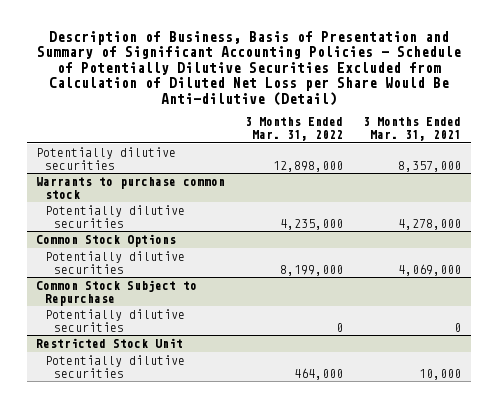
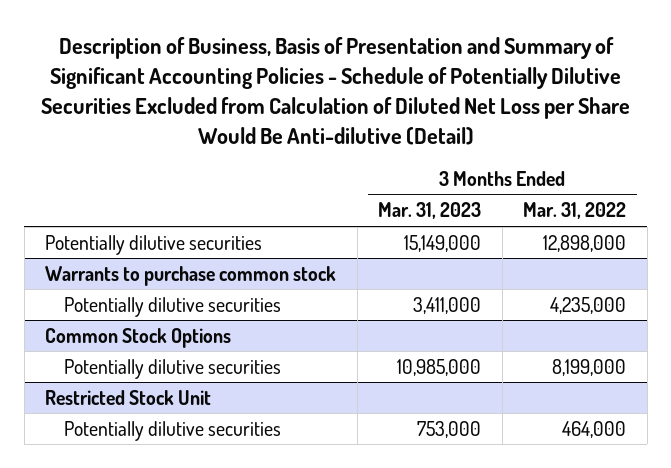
[362,117,461,141] 3 Months Ended Mar. 31, 2021 -> none
none -> [378,202,482,220] Mar. 31, 2023
[36,279,198,306] Common Stock Subject to Repurchase -> none
[45,308,186,332] Potentially dilutive securities -> none

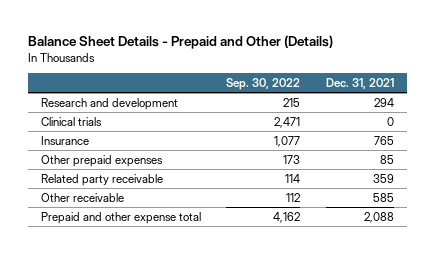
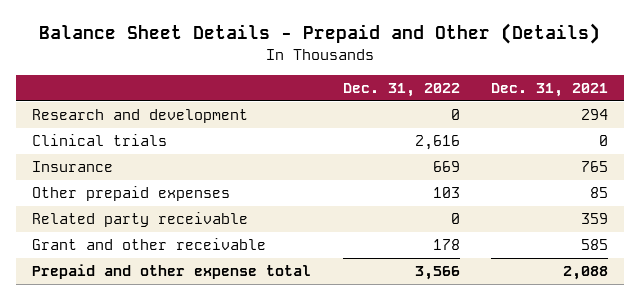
[226,77,301,90] Sep. 30, 2022 -> none
none -> [342,83,460,98] Dec. 31, 2022
[41,192,125,202] Other receivable -> [31,238,266,251] Grant and other receivable

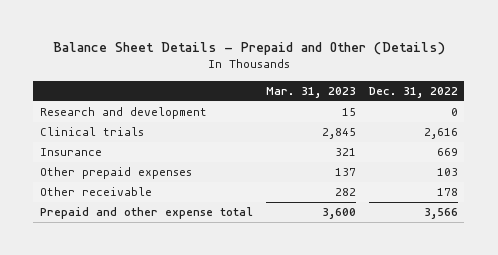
[491,83,609,98] Dec. 31, 2021 -> none
none -> [265,86,356,98] Mar. 31, 2023
[31,212,248,228] Related party receivable -> none
[31,238,266,251] Grant and other receivable -> [39,187,152,197] Other receivable

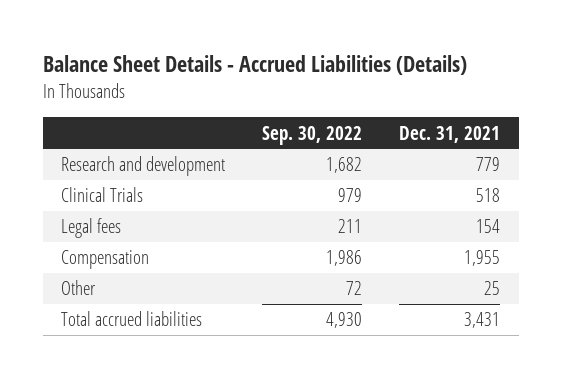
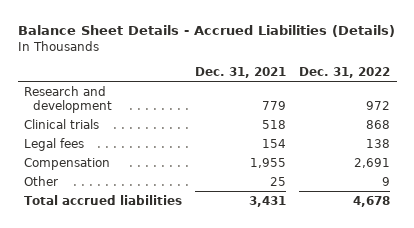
[262,125,363,145] Sep. 30, 2022 -> none
none -> [299,66,391,78] Dec. 31, 2022
[61,187,144,203] Clinical Trials -> [24,118,100,129] Clinical trials

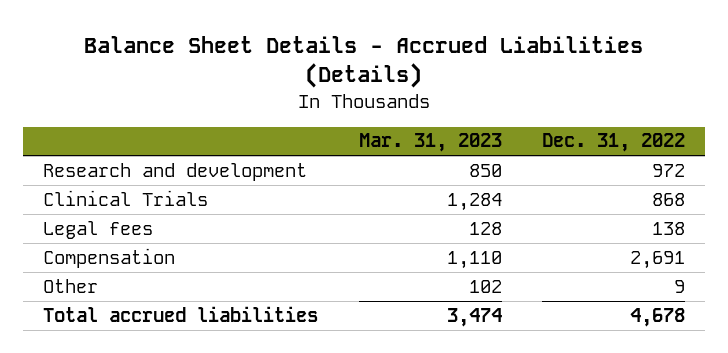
[195,66,287,78] Dec. 31, 2021 -> none
none -> [358,133,502,153] Mar. 31, 2023
[24,118,100,129] Clinical trials -> [43,189,209,206] Clinical Trials

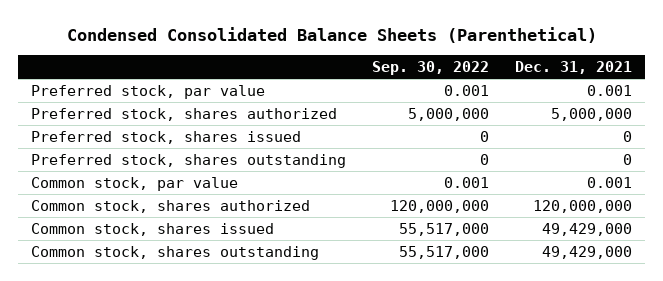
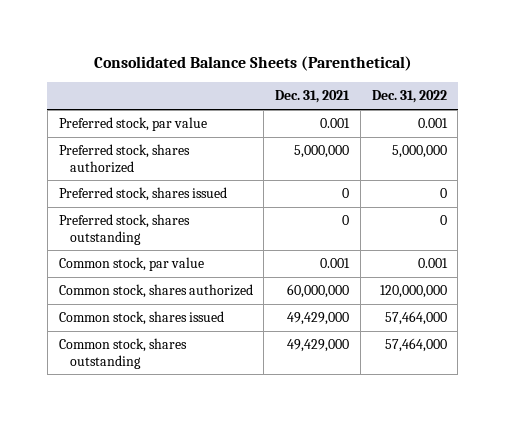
[66,26,597,43] Condensed Consolidated Balance Sheets (Parenthetical) -> [93,56,412,72] Consolidated Balance Sheets (Parenthetical)
[372,60,490,75] Sep. 30, 2022 -> none
none -> [371,90,447,104] Dec. 31, 2022
[532,199,632,213] 120,000,000 -> [287,284,350,299] 60,000,000

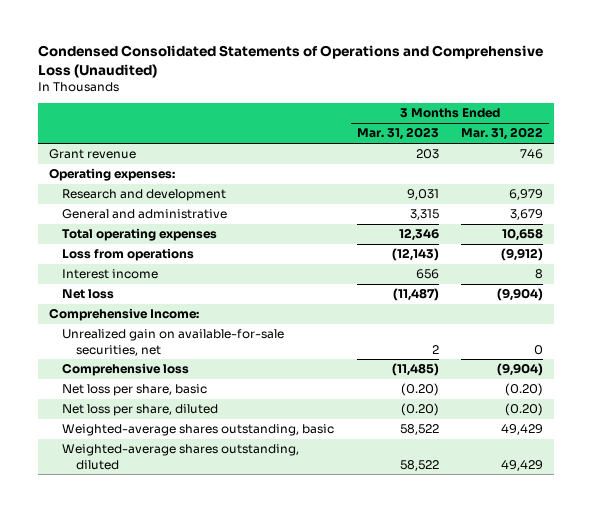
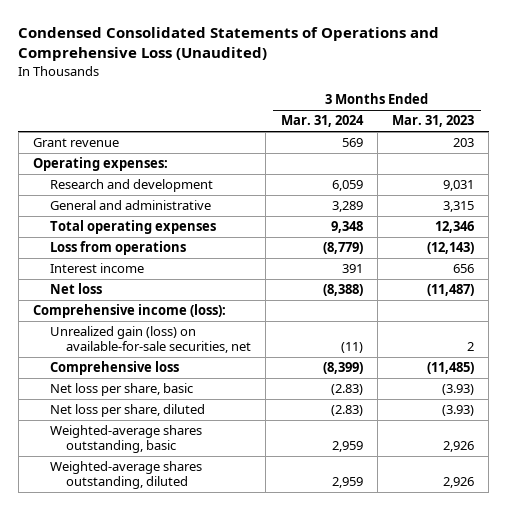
[461,127,544,141] Mar. 31, 2022 -> none
none -> [280,115,364,128] Mar. 31, 2024
[49,308,200,322] Comprehensive Income: -> [33,304,227,319] Comprehensive income (loss):
[62,329,285,356] Unrealized gain on available-for-sale securities, net -> [49,326,252,354] Unrealized gain (loss) on available-for-sale securities, net
[400,383,439,397] (0.20) -> [441,384,474,396] (3.93)
[400,403,439,417] (0.20) -> [441,405,474,417] (3.93)
[399,424,439,436] 58,522 -> [442,441,474,453] 2,926
[399,459,439,471] 58,522 -> [442,477,474,489] 2,926

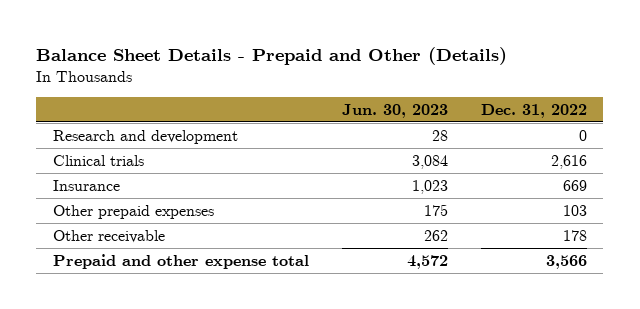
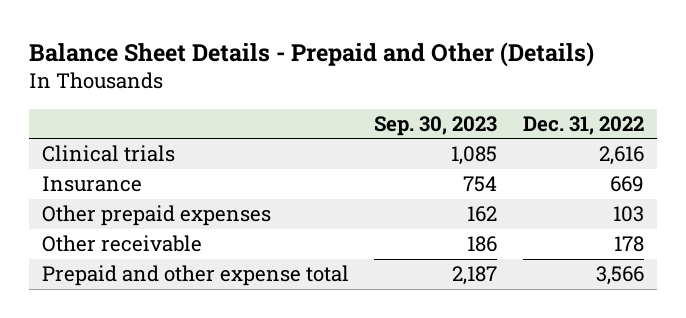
[341,103,448,118] Jun. 30, 2023 -> none
none -> [374,115,498,136] Sep. 30, 2023
[52,129,238,144] Research and development -> none

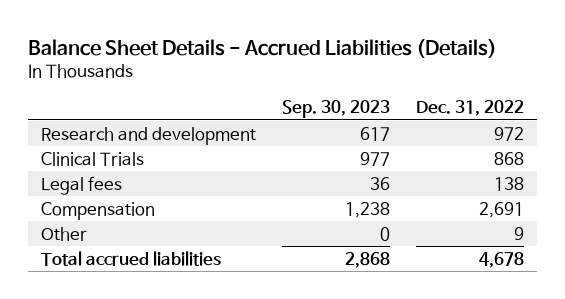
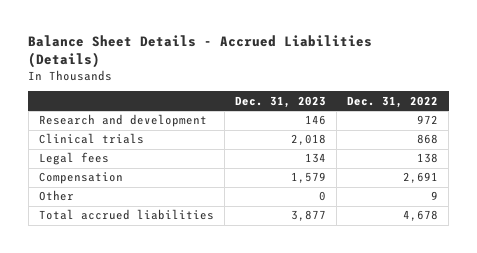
[282,100,391,119] Sep. 30, 2023 -> none
none -> [234,95,326,108] Dec. 31, 2023
[41,151,145,166] Clinical Trials -> [38,133,144,145] Clinical trials

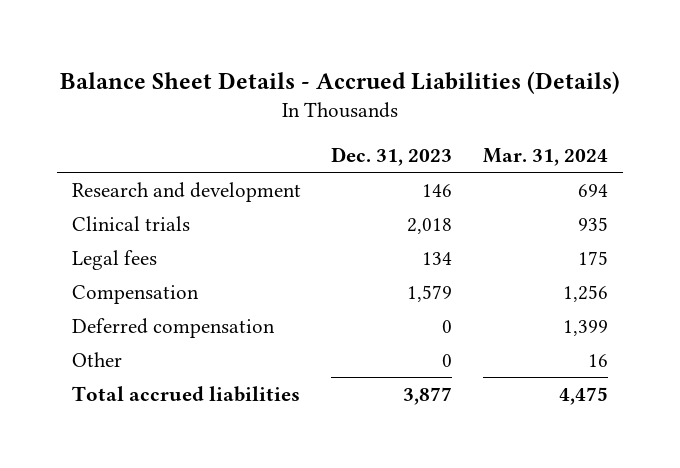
[347,95,439,108] Dec. 31, 2022 -> none
none -> [482,147,608,166] Mar. 31, 2024
none -> [71,317,275,338] Deferred compensation

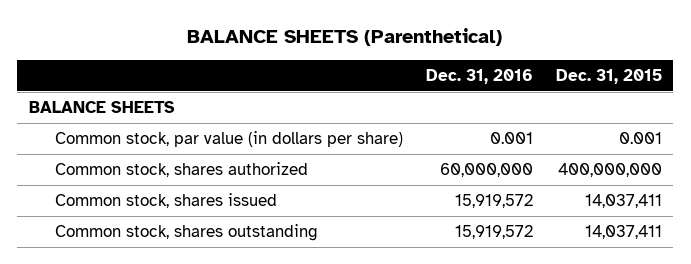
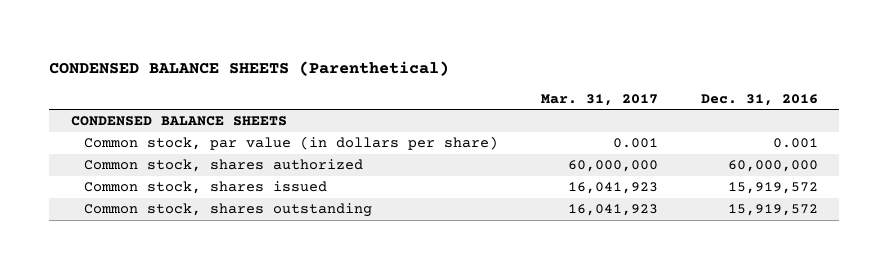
[187,28,503,47] BALANCE SHEETS (Parenthetical) -> [49,60,450,76] CONDENSED BALANCE SHEETS (Parenthetical)
[555,69,662,85] Dec. 31, 2015 -> none
none -> [540,93,658,106] Mar. 31, 2017
[28,101,175,114] BALANCE SHEETS -> [70,116,287,127] CONDENSED BALANCE SHEETS

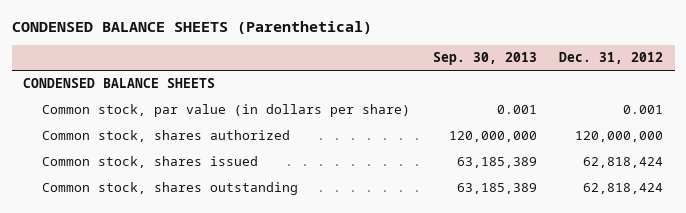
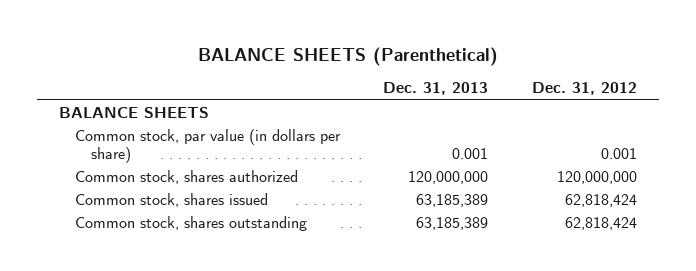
[11,20,372,34] CONDENSED BALANCE SHEETS (Parenthetical) -> [197,46,498,66] BALANCE SHEETS (Parenthetical)
[432,52,537,66] Sep. 30, 2013 -> none
none -> [383,82,489,96] Dec. 31, 2013
[22,78,215,89] CONDENSED BALANCE SHEETS -> [58,107,209,119] BALANCE SHEETS

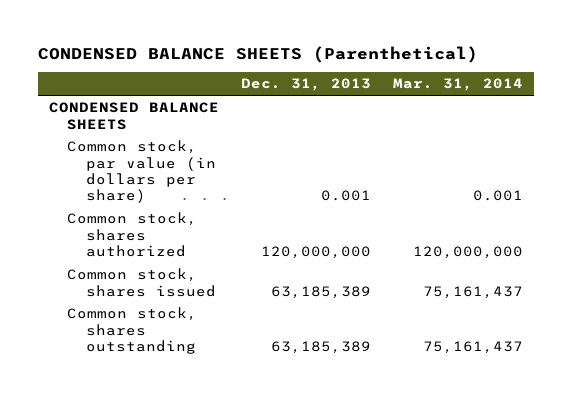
[197,46,498,66] BALANCE SHEETS (Parenthetical) -> [37,45,478,63] CONDENSED BALANCE SHEETS (Parenthetical)
[532,82,638,96] Dec. 31, 2012 -> none
none -> [392,78,523,92] Mar. 31, 2014
[58,107,209,119] BALANCE SHEETS -> [48,102,219,130] CONDENSED BALANCE SHEETS

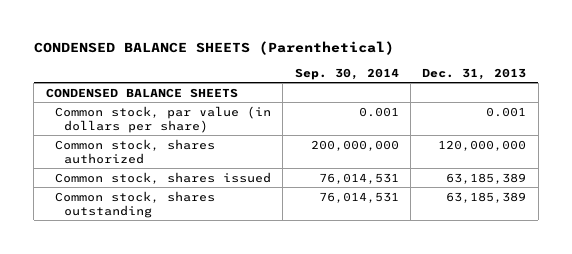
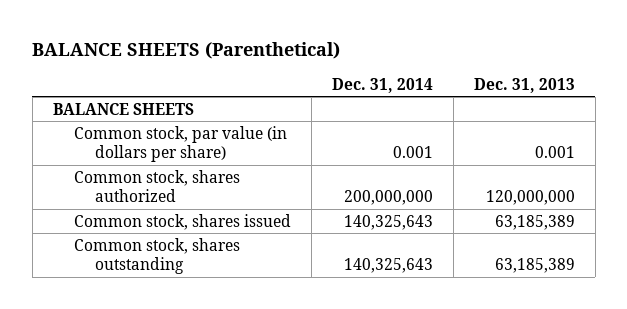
[33,40,394,55] CONDENSED BALANCE SHEETS (Parenthetical) -> [32,42,341,60] BALANCE SHEETS (Parenthetical)
[294,67,399,80] Sep. 30, 2014 -> none
none -> [331,77,433,93] Dec. 31, 2014
[45,87,238,98] CONDENSED BALANCE SHEETS -> [52,102,194,115] BALANCE SHEETS

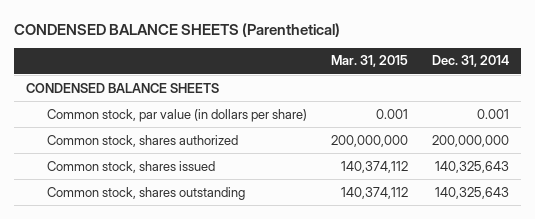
[32,42,341,60] BALANCE SHEETS (Parenthetical) -> [14,22,341,37] CONDENSED BALANCE SHEETS (Parenthetical)
[473,77,575,93] Dec. 31, 2013 -> none
none -> [331,55,409,68] Mar. 31, 2015
[52,102,194,115] BALANCE SHEETS -> [26,82,220,93] CONDENSED BALANCE SHEETS

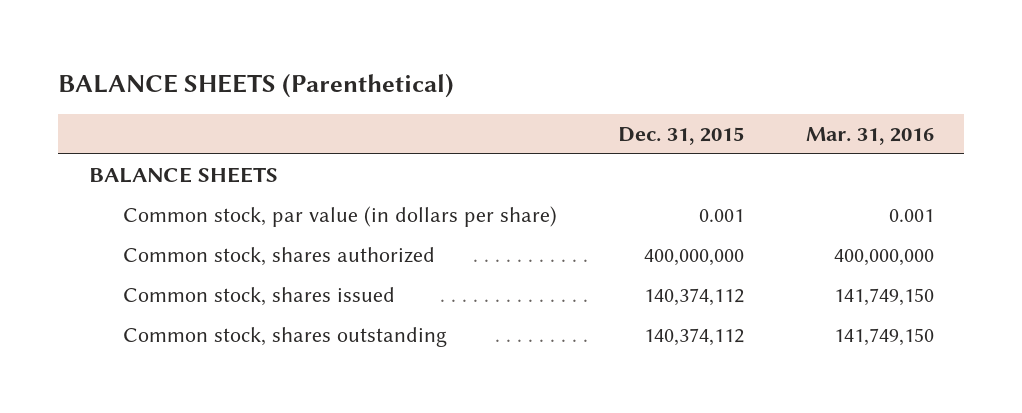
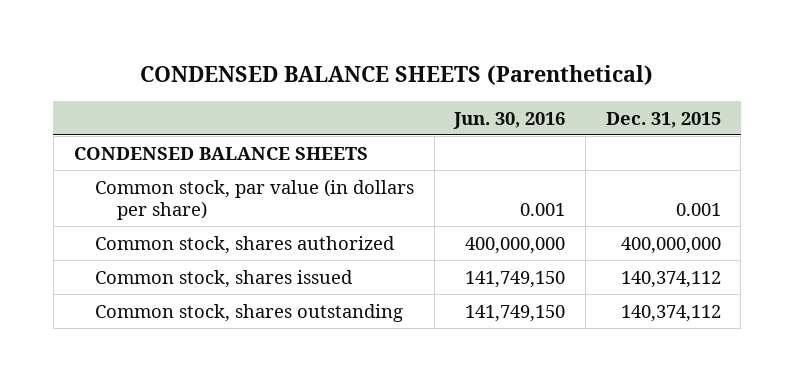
[58,73,455,99] BALANCE SHEETS (Parenthetical) -> [140,65,654,86] CONDENSED BALANCE SHEETS (Parenthetical)
[805,127,934,146] Mar. 31, 2016 -> none
none -> [453,111,566,129] Jun. 30, 2016
[88,166,278,183] BALANCE SHEETS -> [73,146,368,160] CONDENSED BALANCE SHEETS

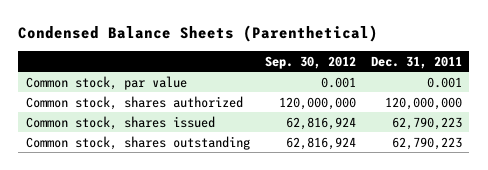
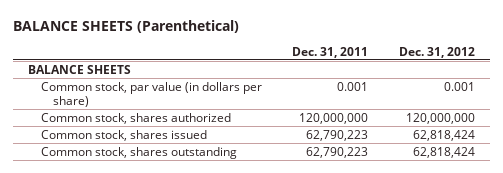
[18,25,379,43] Condensed Balance Sheets (Parenthetical) -> [13,20,240,34] BALANCE SHEETS (Parenthetical)
[264,55,356,69] Sep. 30, 2012 -> none
none -> [398,46,475,58] Dec. 31, 2012
none -> [28,64,132,74] BALANCE SHEETS
[25,75,187,90] Common stock, par value -> [40,81,262,107] Common stock, par value (in dollars per share)

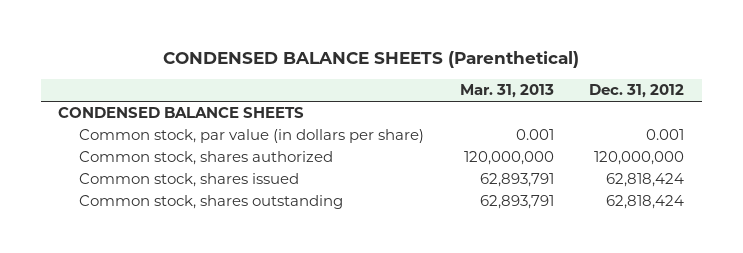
[13,20,240,34] BALANCE SHEETS (Parenthetical) -> [163,50,580,68] CONDENSED BALANCE SHEETS (Parenthetical)
[292,46,369,58] Dec. 31, 2011 -> none
none -> [459,84,554,99] Mar. 31, 2013
[28,64,132,74] BALANCE SHEETS -> [58,107,305,119] CONDENSED BALANCE SHEETS

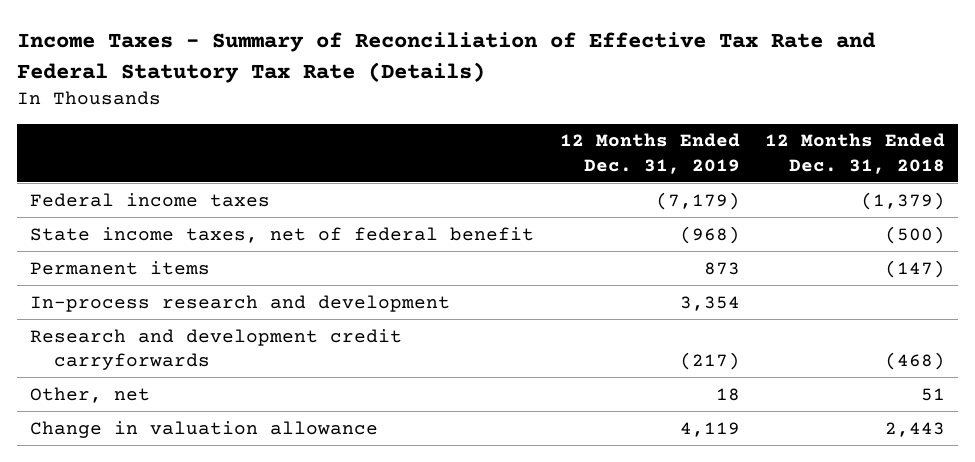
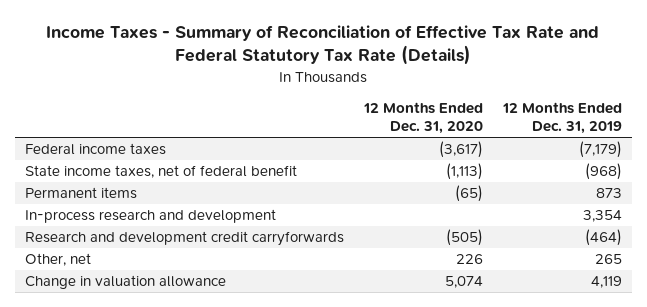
[765,133,946,174] 12 Months Ended Dec. 31, 2018 -> none
none -> [362,101,483,135] 12 Months Ended Dec. 31, 2020
[679,351,740,370] (217) -> [585,229,623,247] (464)
[715,387,740,401] 18 -> [595,254,623,265] 265

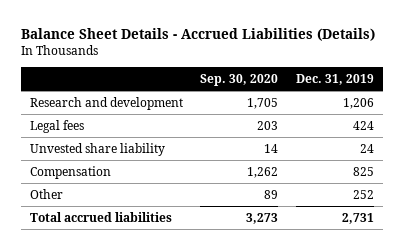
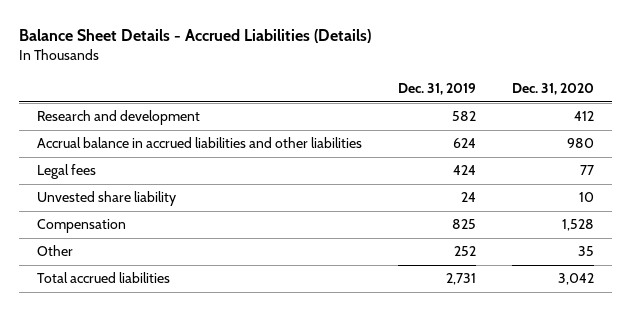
[200,73,279,86] Sep. 30, 2020 -> none
none -> [511,82,594,95] Dec. 31, 2020
[342,97,374,109] 1,206 -> [452,111,477,122] 582
none -> [37,137,363,149] Accrual balance in accrued liabilities and other liabilities

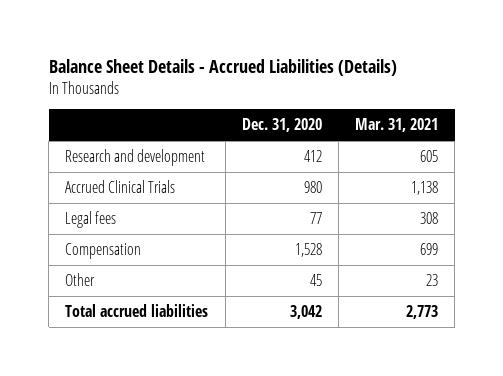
[398,82,477,95] Dec. 31, 2019 -> none
none -> [354,118,438,133] Mar. 31, 2021
[37,137,363,149] Accrual balance in accrued liabilities and other liabilities -> [65,179,176,193] Accrued Clinical Trials
[37,191,177,207] Unvested share liability -> none
[577,246,594,257] 35 -> [309,273,322,286] 45

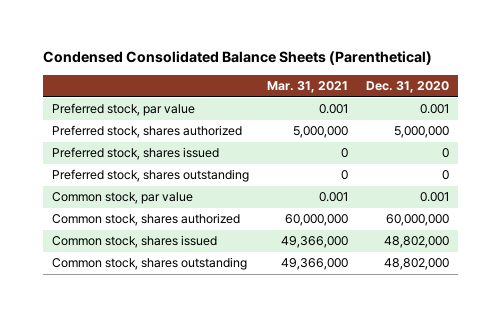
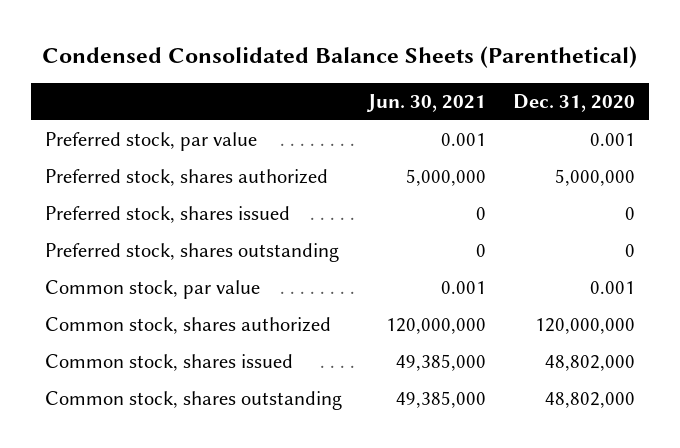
[266,81,348,94] Mar. 31, 2021 -> none
none -> [366,94,487,113] Jun. 30, 2021
[386,214,450,227] 60,000,000 -> [535,317,636,334] 120,000,000

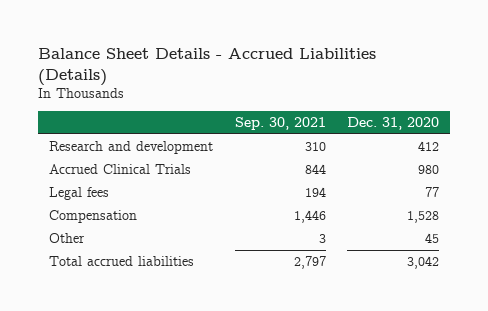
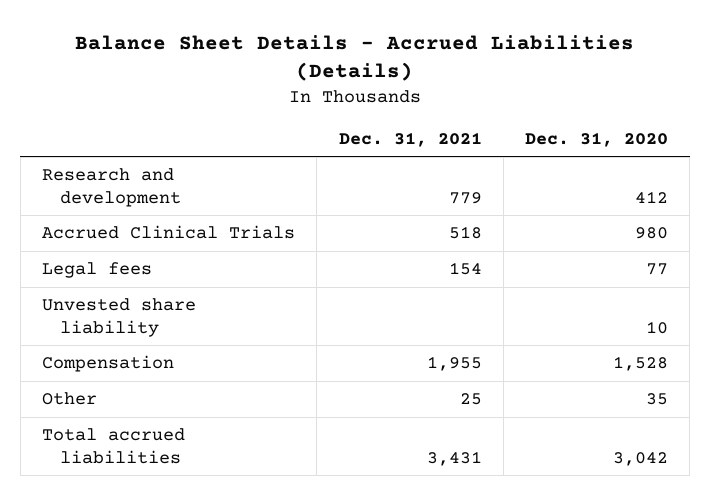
[234,117,326,131] Sep. 30, 2021 -> none
none -> [338,131,482,147] Dec. 31, 2021
none -> [42,298,197,337] Unvested share liability
[425,232,440,243] 45 -> [646,393,669,406] 35

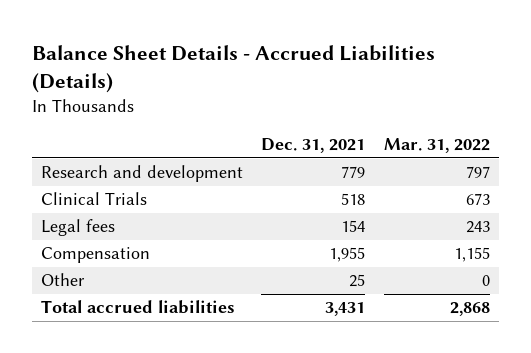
[525,131,669,147] Dec. 31, 2020 -> none
none -> [383,137,490,153] Mar. 31, 2022
[42,225,296,240] Accrued Clinical Trials -> [41,192,148,206] Clinical Trials
[42,298,197,337] Unvested share liability -> none

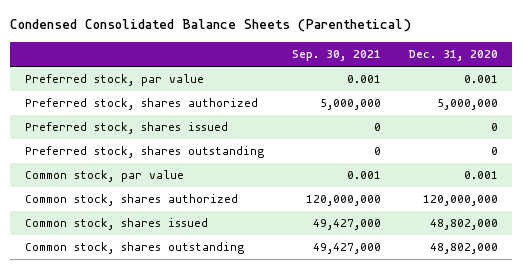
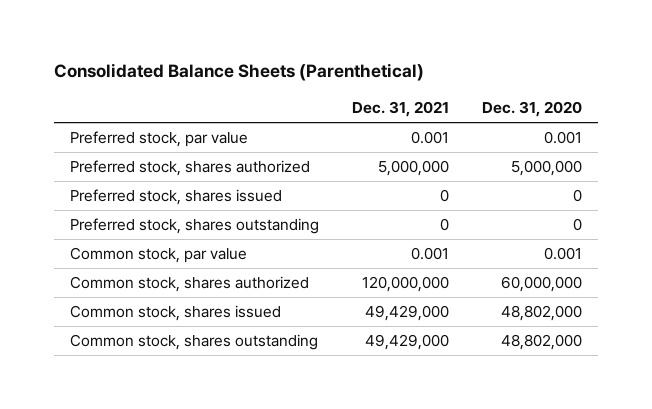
[10,19,412,33] Condensed Consolidated Balance Sheets (Parenthetical) -> [53,63,424,82] Consolidated Balance Sheets (Parenthetical)
[291,50,381,62] Sep. 30, 2021 -> none
none -> [351,100,449,117] Dec. 31, 2021
[423,195,499,207] 120,000,000 -> [500,276,582,293] 60,000,000

